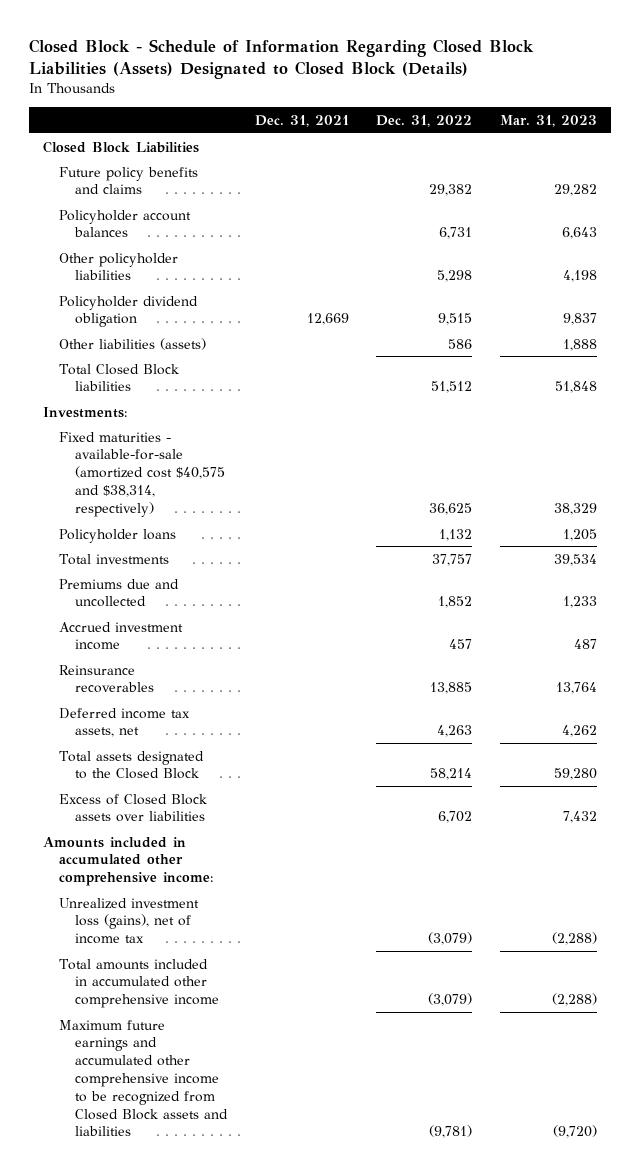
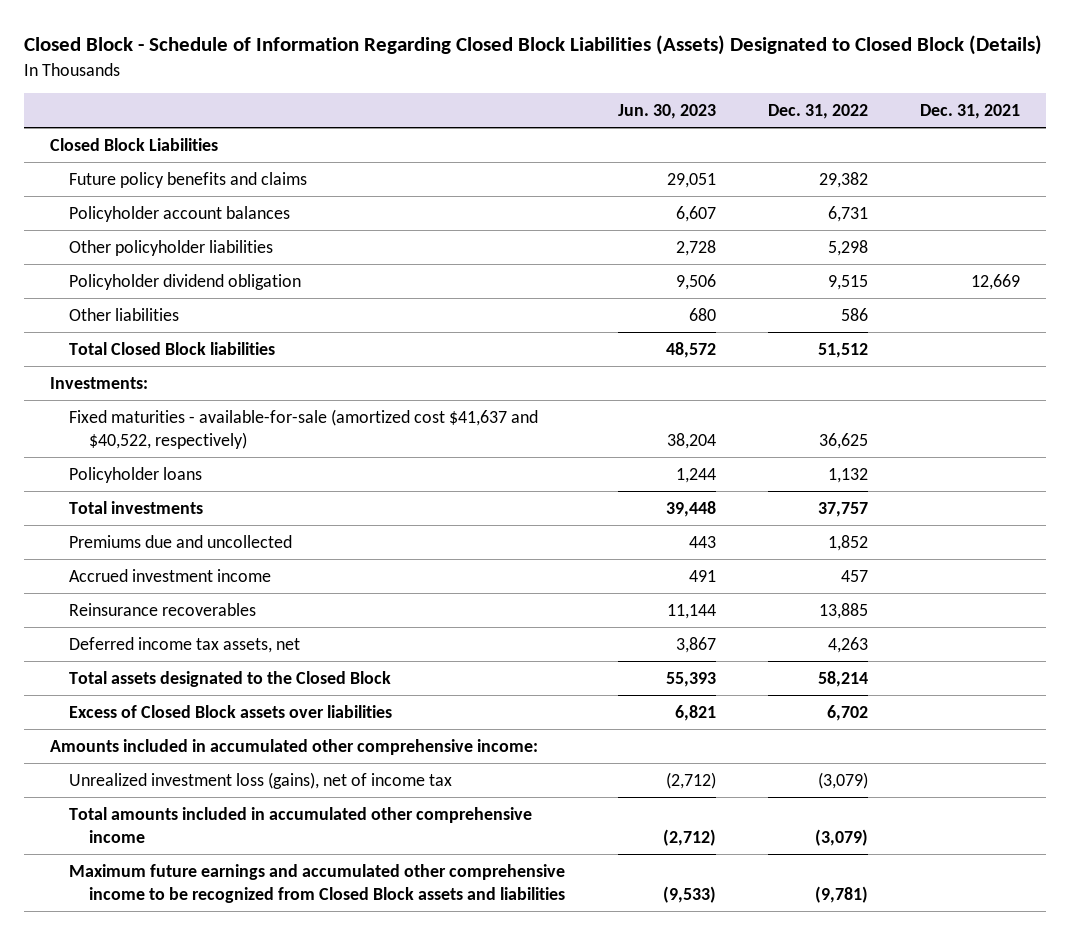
[500,114,598,127] Mar. 31, 2023 -> none
none -> [617,104,716,120] Jun. 30, 2023
[59,337,207,350] Other liabilities (assets) -> [69,307,180,321] Other liabilities
[59,431,225,517] Fixed maturities - available-for-sale (amortized cost $40,575 and $38,314, respectively) -> [69,408,539,449] Fixed maturities - available-for-sale (amortized cost $41,637 and $40,522, respectively)

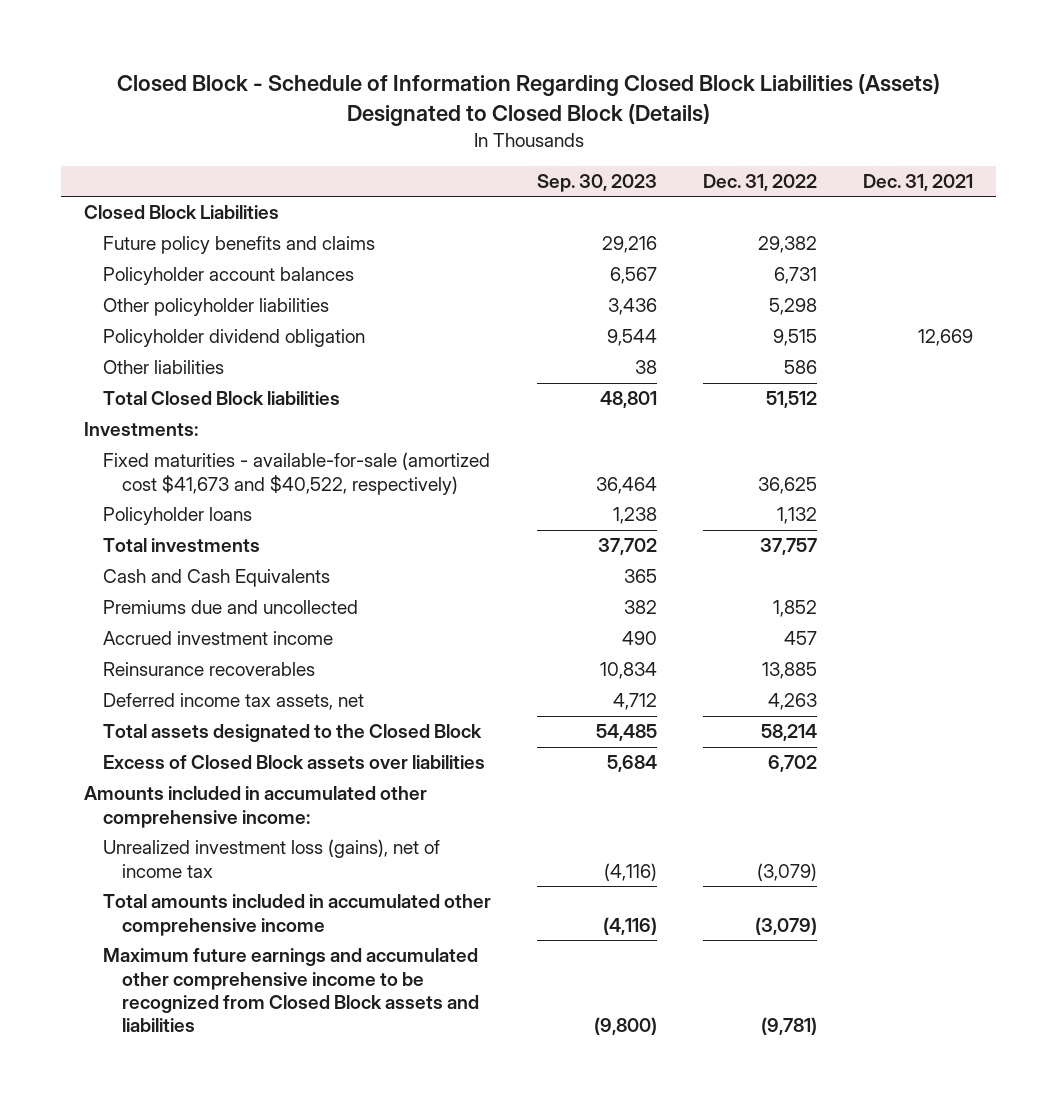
[617,104,716,120] Jun. 30, 2023 -> none
none -> [537,173,658,192] Sep. 30, 2023
[69,408,539,449] Fixed maturities - available-for-sale (amortized cost $41,637 and $40,522, respectively) -> [103,452,491,495] Fixed maturities - available-for-sale (amortized cost $41,673 and $40,522, respectively)
none -> [103,569,331,588] Cash and Cash Equivalents

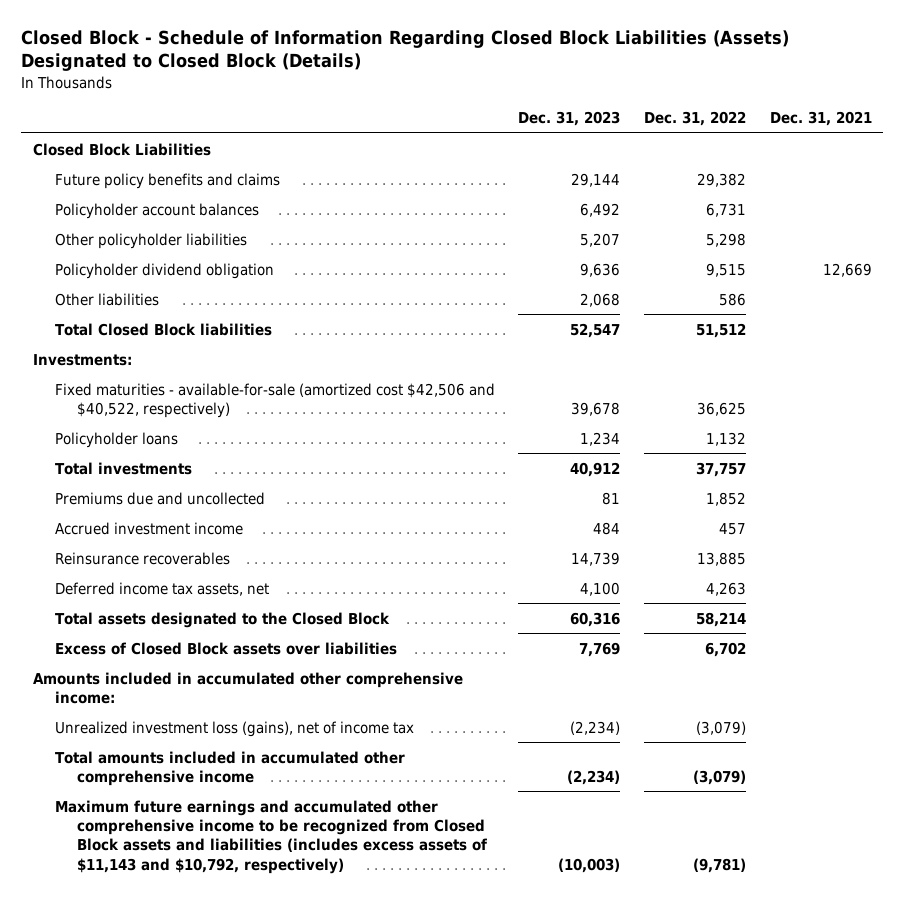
[537,173,658,192] Sep. 30, 2023 -> none
none -> [518,111,621,127] Dec. 31, 2023
[103,452,491,495] Fixed maturities - available-for-sale (amortized cost $41,673 and $40,522, respectively) -> [54,382,495,418] Fixed maturities - available-for-sale (amortized cost $42,506 and $40,522, respectively)
[103,569,331,588] Cash and Cash Equivalents -> none
[103,948,480,1033] Maximum future earnings and accumulated other comprehensive income to be recognized from Closed Block assets and liabilities -> [54,799,487,874] Maximum future earnings and accumulated other comprehensive income to be recognized from Closed Block assets and liabilities (includes excess assets of $11,143 and $10,792, respectively)

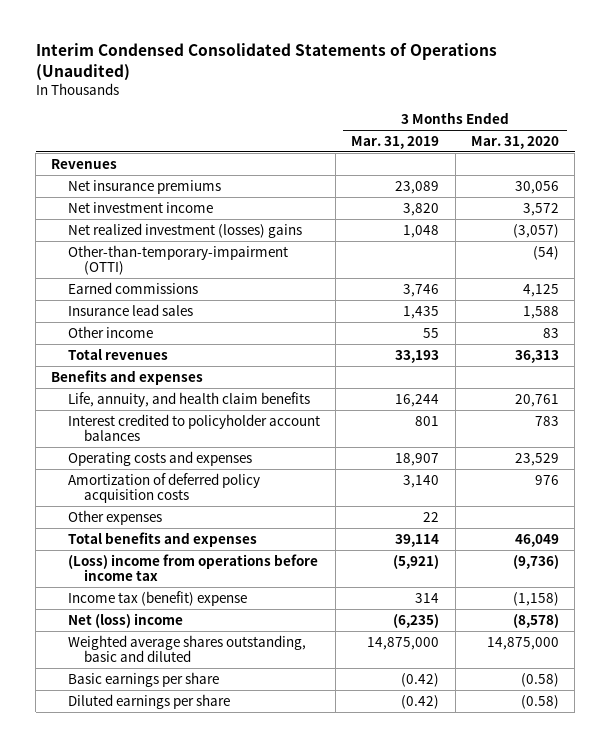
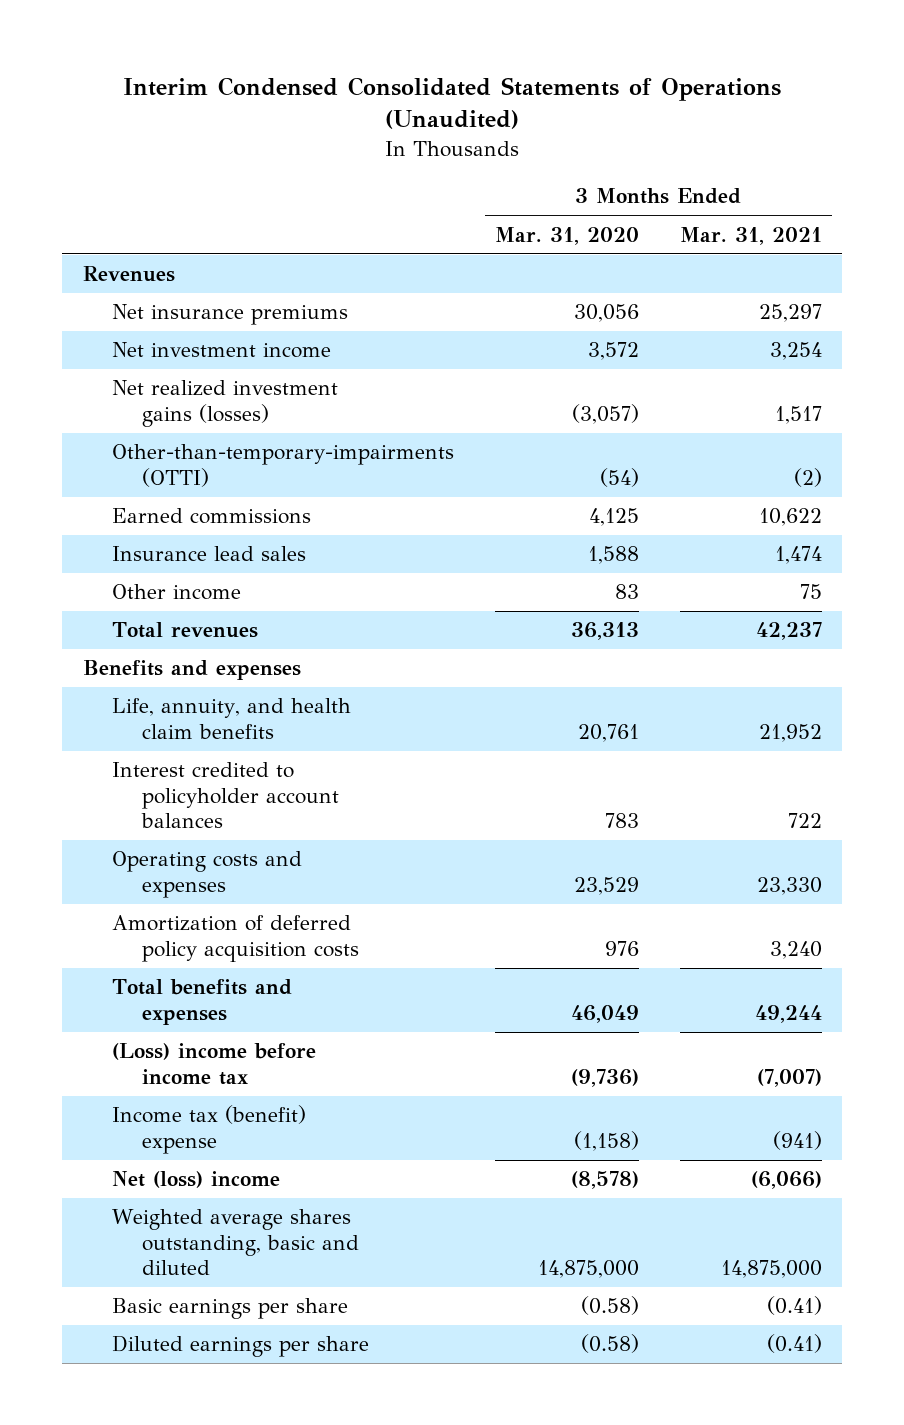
[351,135,440,149] Mar. 31, 2019 -> none
none -> [679,226,822,245] Mar. 31, 2021
[67,222,302,238] Net realized investment (losses) gains -> [112,380,339,427] Net realized investment gains (losses)
[67,244,288,276] Other-than-temporary-impairment (OTTI) -> [112,444,455,487] Other-than-temporary-impairments (OTTI)
[67,509,162,525] Other expenses -> none
[67,553,318,582] (Loss) income from operations before income tax -> [112,1043,317,1085] (Loss) income before income tax

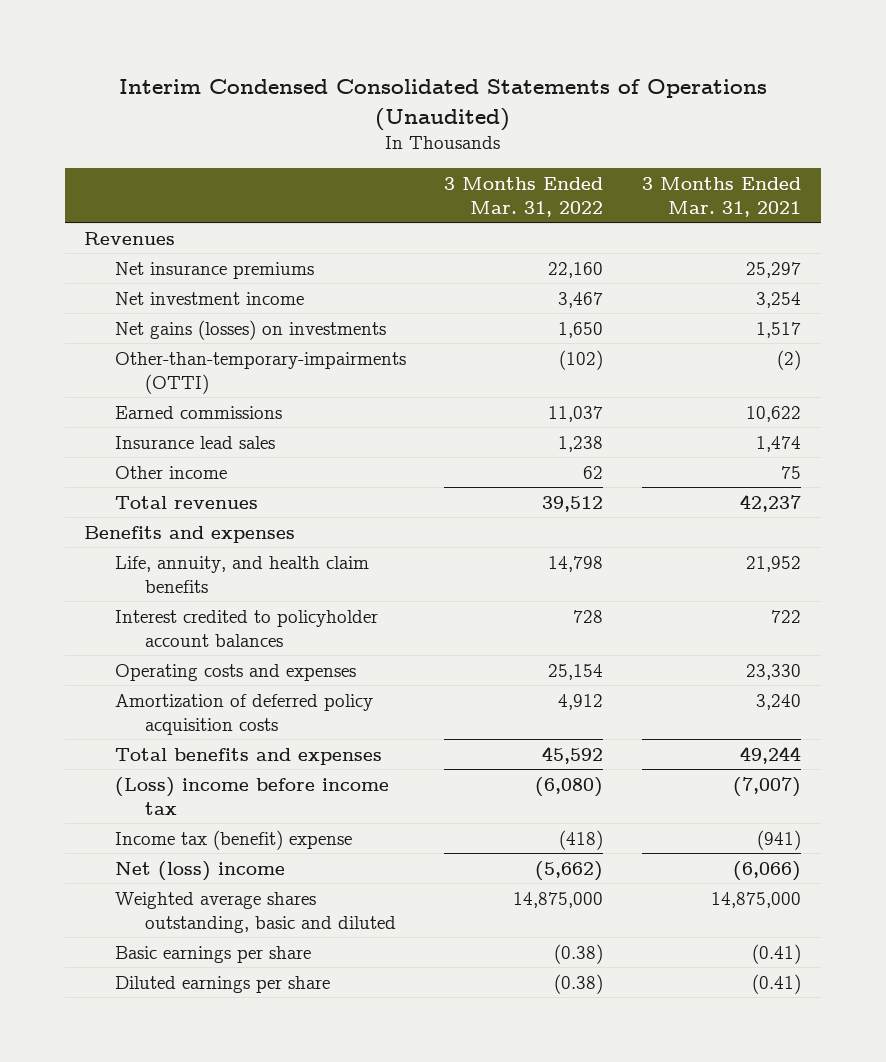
[494,226,639,245] Mar. 31, 2020 -> none
none -> [444,176,604,217] 3 Months Ended Mar. 31, 2022
[112,380,339,427] Net realized investment gains (losses) -> [114,319,386,340] Net gains (losses) on investments

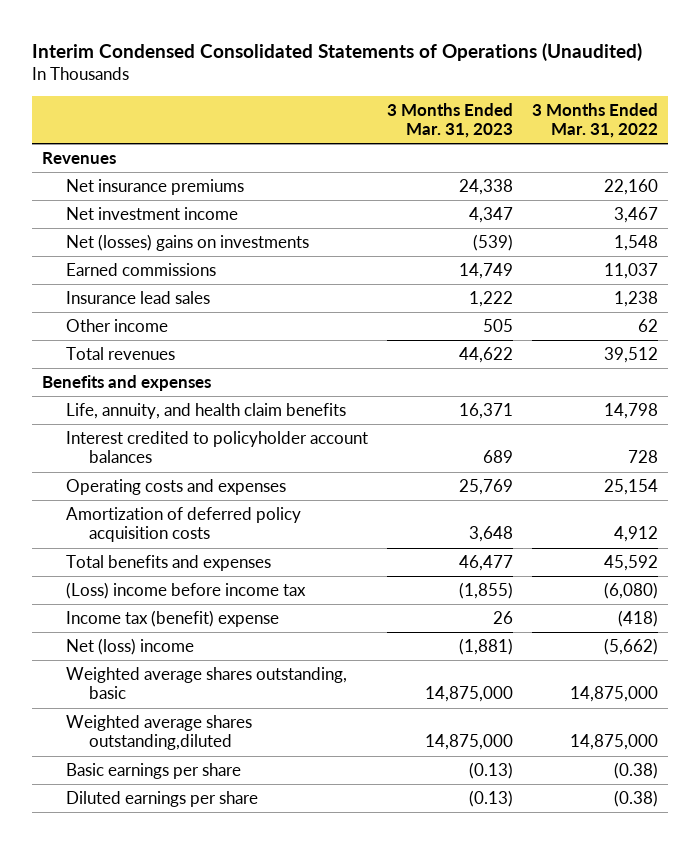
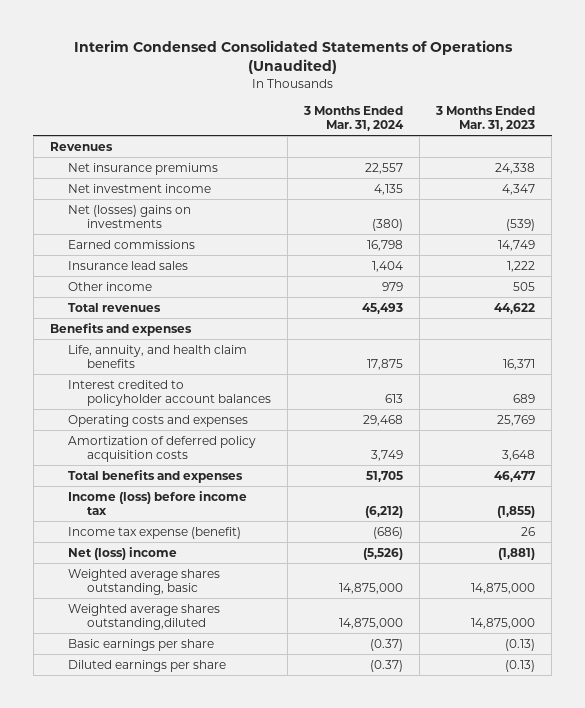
[531,102,658,139] 3 Months Ended Mar. 31, 2022 -> none
none -> [303,105,405,131] 3 Months Ended Mar. 31, 2024
[65,581,306,599] (Loss) income before income tax -> [68,490,248,515] Income (loss) before income tax
[65,609,279,627] Income tax (benefit) expense -> [68,526,242,539] Income tax expense (benefit)

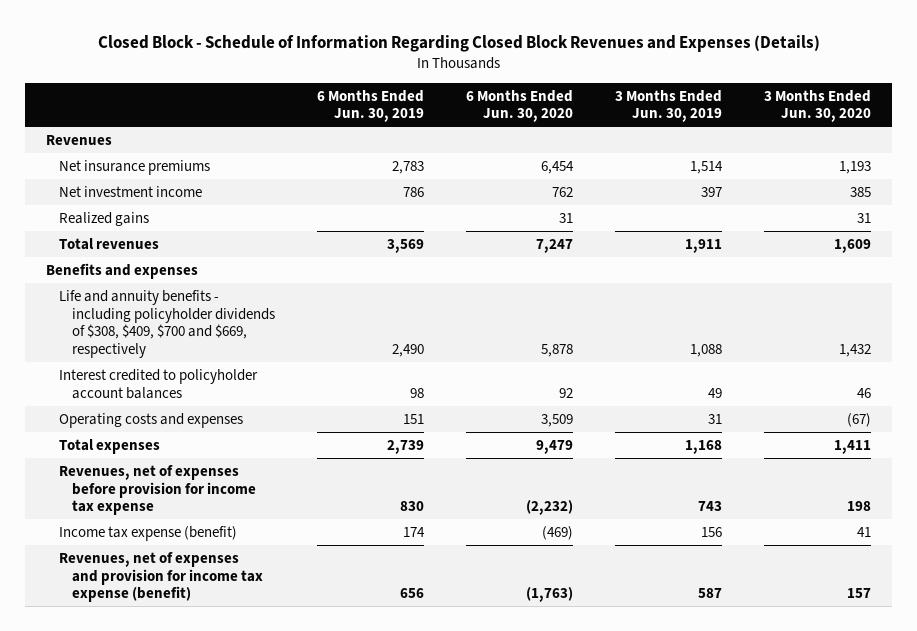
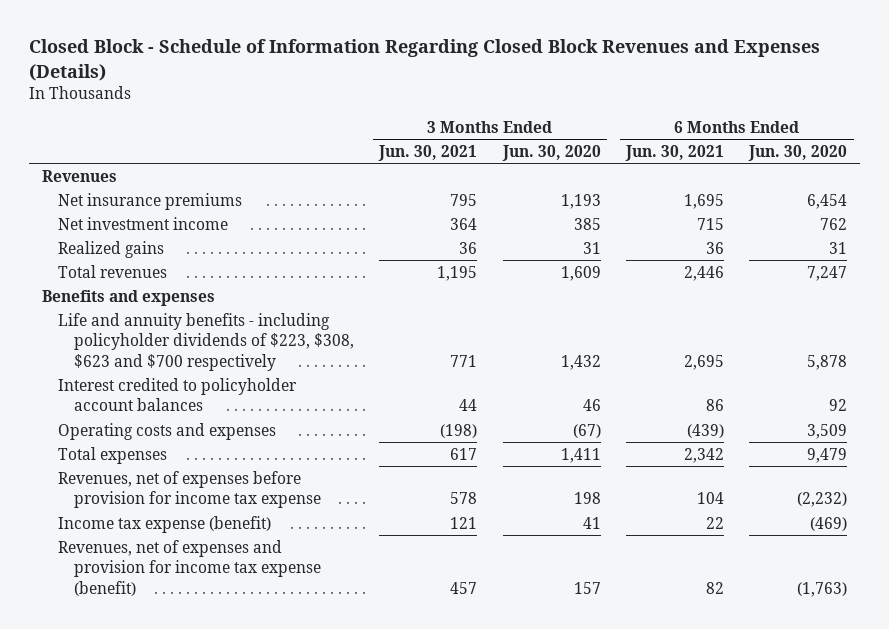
[317,89,425,123] 6 Months Ended Jun. 30, 2019 -> none
[615,89,723,123] 3 Months Ended Jun. 30, 2019 -> none
none -> [378,144,478,161] Jun. 30, 2021
none -> [625,144,725,161] Jun. 30, 2021
[58,289,276,359] Life and annuity benefits - including policyholder dividends of $308, $409, $700 and $669, respectively -> [57,312,354,371] Life and annuity benefits - including policyholder dividends of $223, $308, $623 and $700 respectively

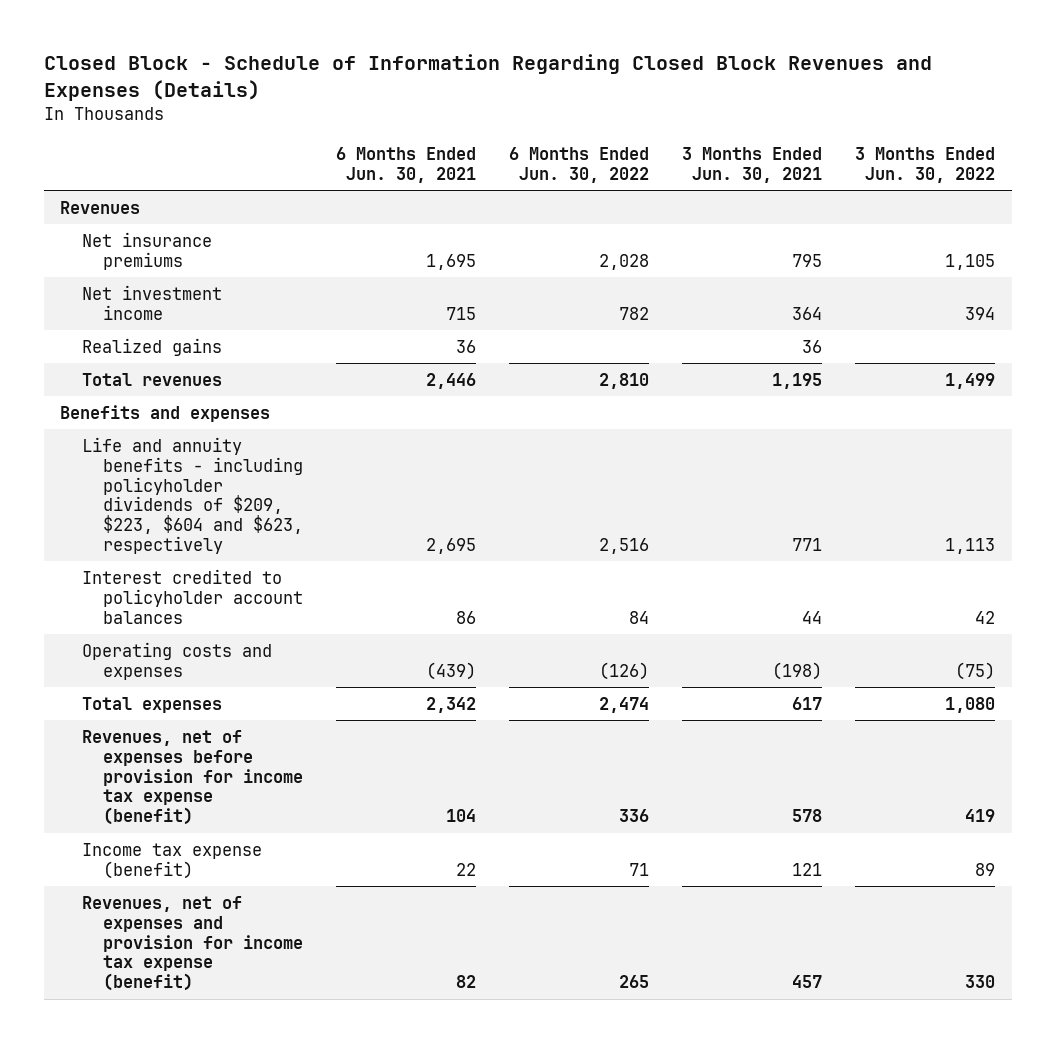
[501,144,601,161] Jun. 30, 2020 -> none
[748,144,848,161] Jun. 30, 2020 -> none
none -> [509,146,650,183] 6 Months Ended Jun. 30, 2022
none -> [855,146,996,183] 3 Months Ended Jun. 30, 2022
[57,312,354,371] Life and annuity benefits - including policyholder dividends of $223, $308, $623 and $700 respectively -> [81,436,304,555] Life and annuity benefits - including policyholder dividends of $209, $223, $604 and $623, respectively
[57,470,321,509] Revenues, net of expenses before provision for income tax expense -> [81,729,304,826] Revenues, net of expenses before provision for income tax expense (benefit)

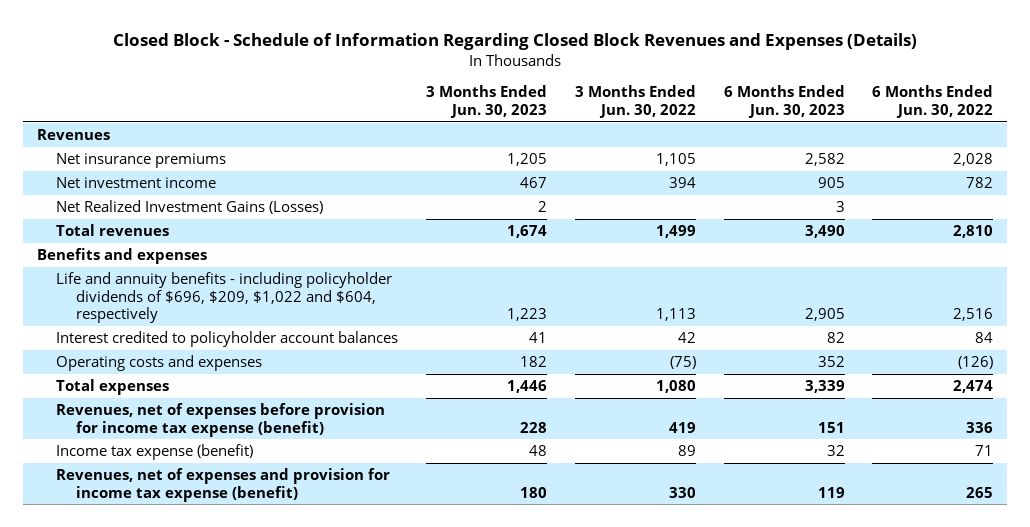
[336,146,477,183] 6 Months Ended Jun. 30, 2021 -> none
[682,146,823,183] 3 Months Ended Jun. 30, 2021 -> none
none -> [426,85,548,118] 3 Months Ended Jun. 30, 2023
none -> [723,85,845,118] 6 Months Ended Jun. 30, 2023
[81,337,222,356] Realized gains -> [56,200,324,215] Net Realized Investment Gains (Losses)
[81,436,304,555] Life and annuity benefits - including policyholder dividends of $209, $223, $604 and $623, respectively -> [56,272,393,323] Life and annuity benefits - including policyholder dividends of $696, $209, $1,022 and $604, respectively

